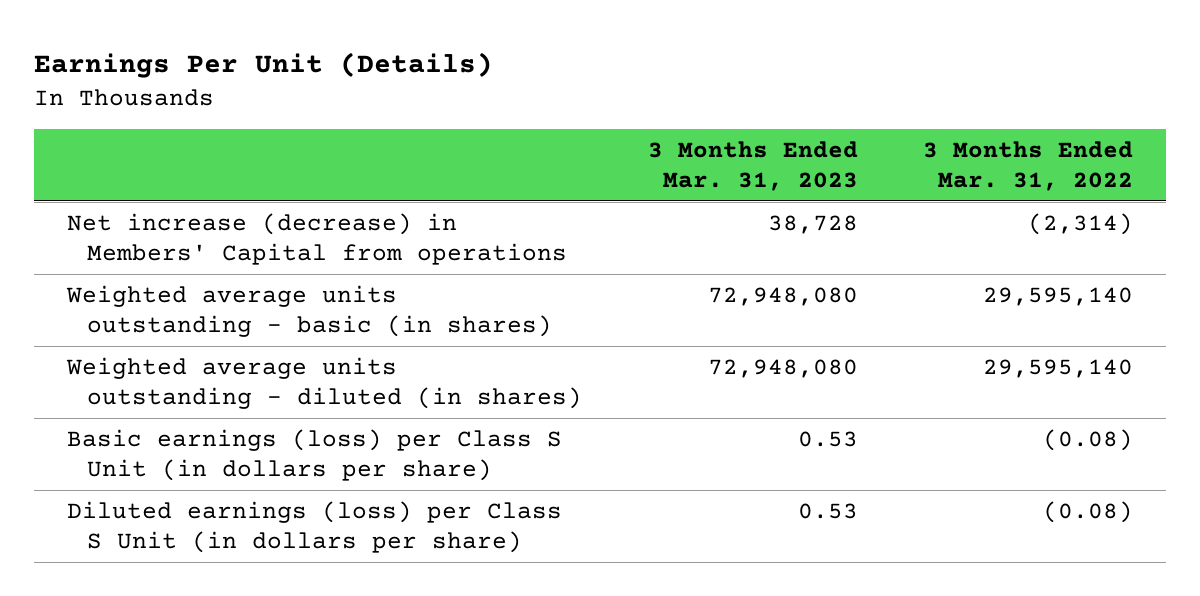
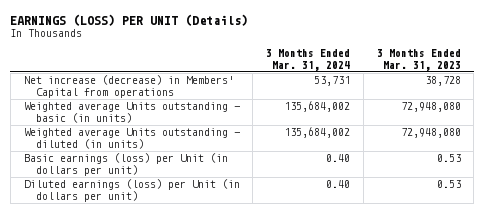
[34,52,494,79] Earnings Per Unit (Details) -> [10,13,249,26] EARNINGS (LOSS) PER UNIT (Details)
[923,140,1134,192] 3 Months Ended Mar. 31, 2022 -> none
none -> [266,49,351,71] 3 Months Ended Mar. 31, 2024
[66,284,552,338] Weighted average units outstanding - basic (in shares) -> [23,102,240,123] Weighted average Units outstanding - basic (in units)
[66,356,582,410] Weighted average units outstanding - diluted (in shares) -> [23,128,240,149] Weighted average Units outstanding - diluted (in units)
[67,428,563,482] Basic earnings (loss) per Class S Unit (in dollars per share) -> [23,153,228,176] Basic earnings (loss) per Unit (in dollars per unit)
[67,500,563,554] Diluted earnings (loss) per Class S Unit (in dollars per share) -> [23,179,240,202] Diluted earnings (loss) per Unit (in dollars per unit)

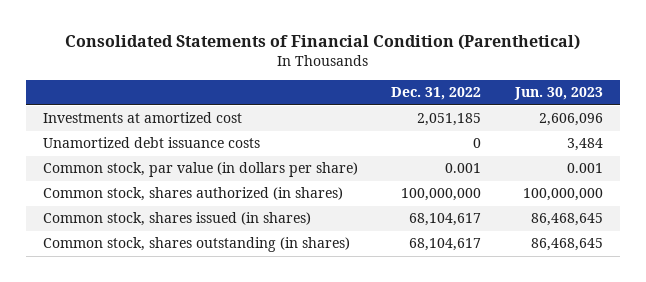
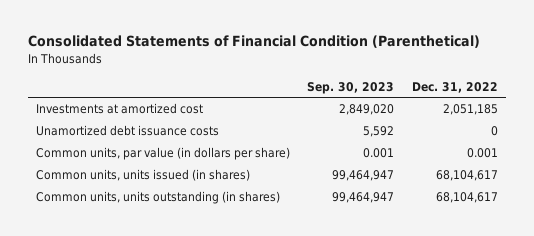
[514,87,604,101] Jun. 30, 2023 -> none
none -> [307,81,395,94] Sep. 30, 2023
[42,187,343,202] Common stock, shares authorized (in shares) -> none
[42,162,358,178] Common stock, par value (in dollars per share) -> [36,147,291,161] Common units, par value (in dollars per share)
[42,212,311,227] Common stock, shares issued (in shares) -> [36,169,251,182] Common units, units issued (in shares)
[42,237,350,253] Common stock, shares outstanding (in shares) -> [36,191,281,205] Common units, units outstanding (in shares)

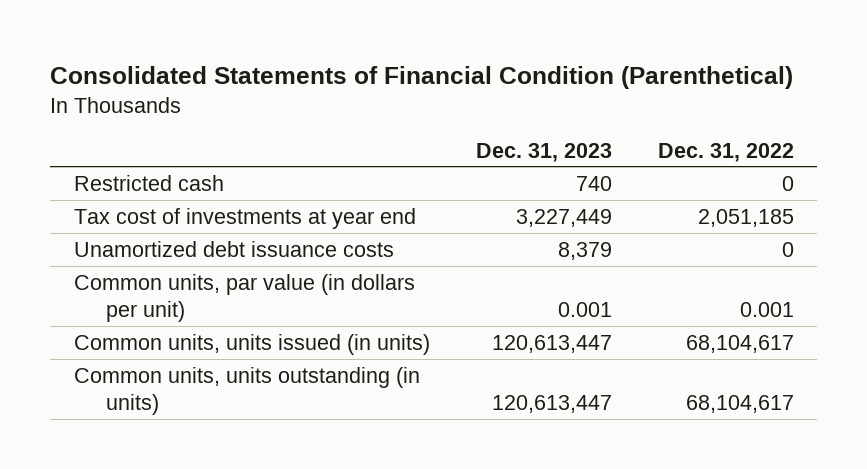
[307,81,395,94] Sep. 30, 2023 -> none
none -> [475,142,612,162] Dec. 31, 2023
none -> [73,174,224,191] Restricted cash
[36,103,204,115] Investments at amortized cost -> [73,207,416,229] Tax cost of investments at year end
[36,147,291,161] Common units, par value (in dollars per share) -> [73,273,415,322] Common units, par value (in dollars per unit)
[36,169,251,182] Common units, units issued (in shares) -> [73,333,430,355] Common units, units issued (in units)
[36,191,281,205] Common units, units outstanding (in shares) -> [73,366,420,415] Common units, units outstanding (in units)

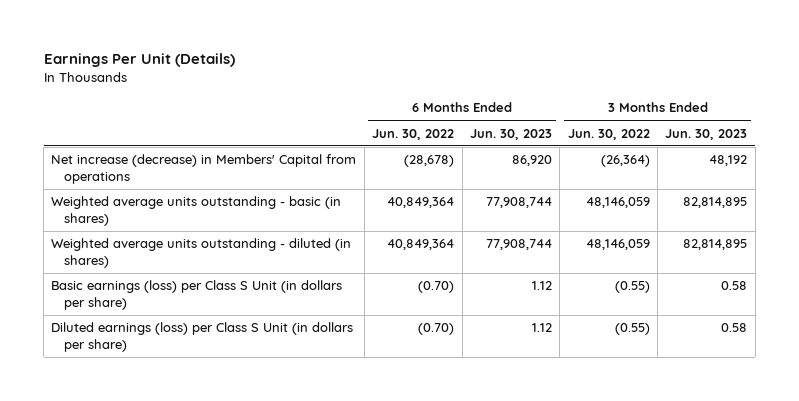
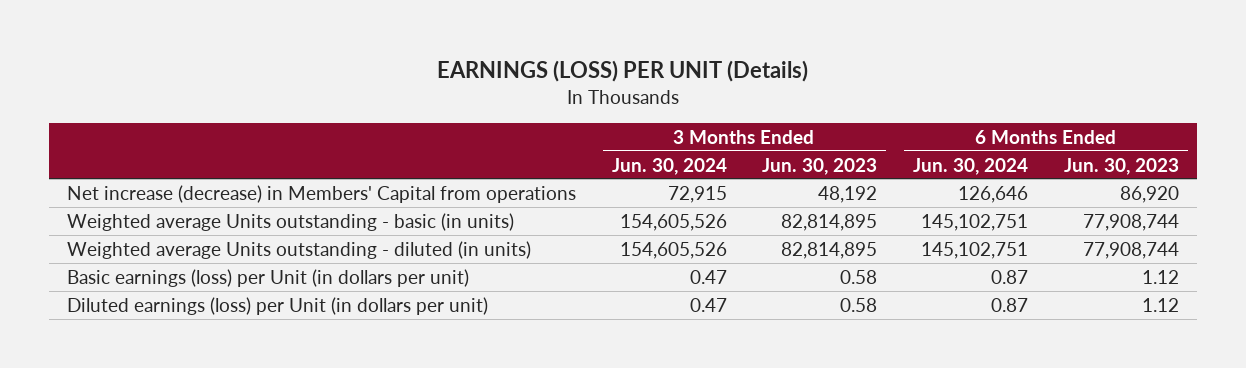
[43,53,235,68] Earnings Per Unit (Details) -> [436,60,808,83] EARNINGS (LOSS) PER UNIT (Details)
[372,128,455,140] Jun. 30, 2022 -> none
[567,128,650,140] Jun. 30, 2022 -> none
none -> [611,157,727,175] Jun. 30, 2024
none -> [913,157,1029,175] Jun. 30, 2024
[51,196,342,226] Weighted average units outstanding - basic (in shares) -> [66,212,514,231] Weighted average Units outstanding - basic (in units)
[51,238,352,268] Weighted average units outstanding - diluted (in shares) -> [66,240,531,259] Weighted average Units outstanding - diluted (in units)
[51,280,343,310] Basic earnings (loss) per Class S Unit (in dollars per share) -> [66,268,469,287] Basic earnings (loss) per Unit (in dollars per unit)
[51,322,354,352] Diluted earnings (loss) per Class S Unit (in dollars per share) -> [66,296,488,315] Diluted earnings (loss) per Unit (in dollars per unit)

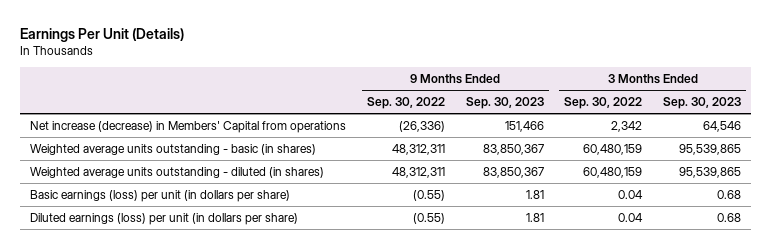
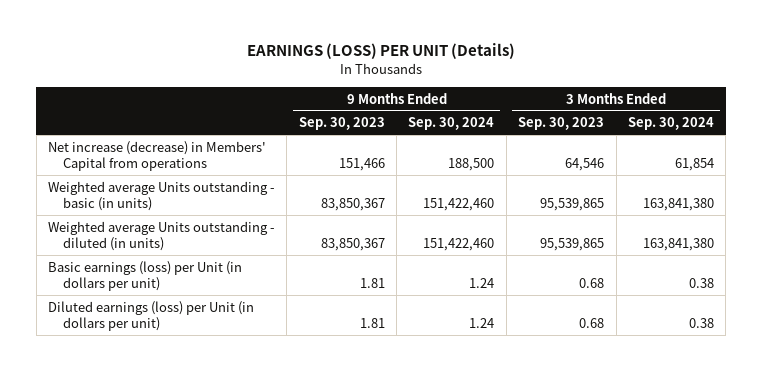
[19,27,184,42] Earnings Per Unit (Details) -> [246,43,515,60] EARNINGS (LOSS) PER UNIT (Details)
[366,97,445,110] Sep. 30, 2022 -> none
[564,97,643,110] Sep. 30, 2022 -> none
none -> [408,117,495,131] Sep. 30, 2024
none -> [627,117,714,131] Sep. 30, 2024
[30,144,317,156] Weighted average units outstanding - basic (in shares) -> [47,180,275,212] Weighted average Units outstanding - basic (in units)
[30,167,325,179] Weighted average units outstanding - diluted (in shares) -> [47,220,275,252] Weighted average Units outstanding - diluted (in units)
[30,190,291,203] Basic earnings (loss) per unit (in dollars per share) -> [47,260,242,292] Basic earnings (loss) per Unit (in dollars per unit)
[30,213,299,226] Diluted earnings (loss) per unit (in dollars per share) -> [47,300,254,332] Diluted earnings (loss) per Unit (in dollars per unit)

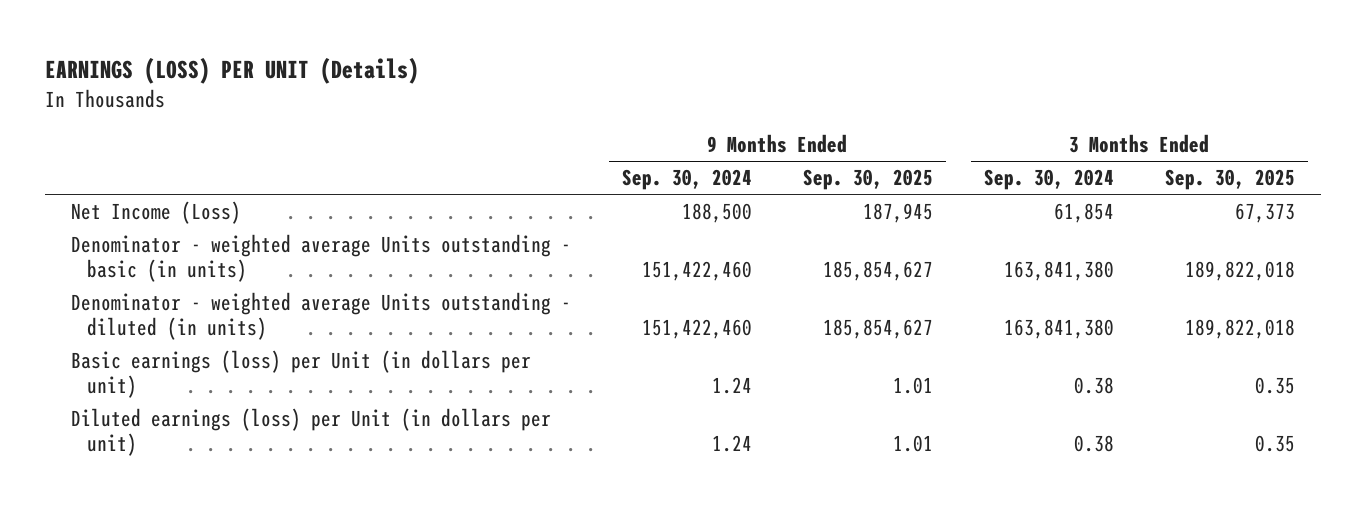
[298,117,385,131] Sep. 30, 2023 -> none
[518,117,605,131] Sep. 30, 2023 -> none
none -> [802,169,933,191] Sep. 30, 2025
none -> [1164,169,1295,191] Sep. 30, 2025
[47,140,266,172] Net increase (decrease) in Members' Capital from operations -> [70,201,241,225] Net Income (Loss)
[47,180,275,212] Weighted average Units outstanding - basic (in units) -> [70,234,571,283] Denominator - weighted average Units outstanding - basic (in units)
[47,220,275,252] Weighted average Units outstanding - diluted (in units) -> [70,292,571,341] Denominator - weighted average Units outstanding - diluted (in units)

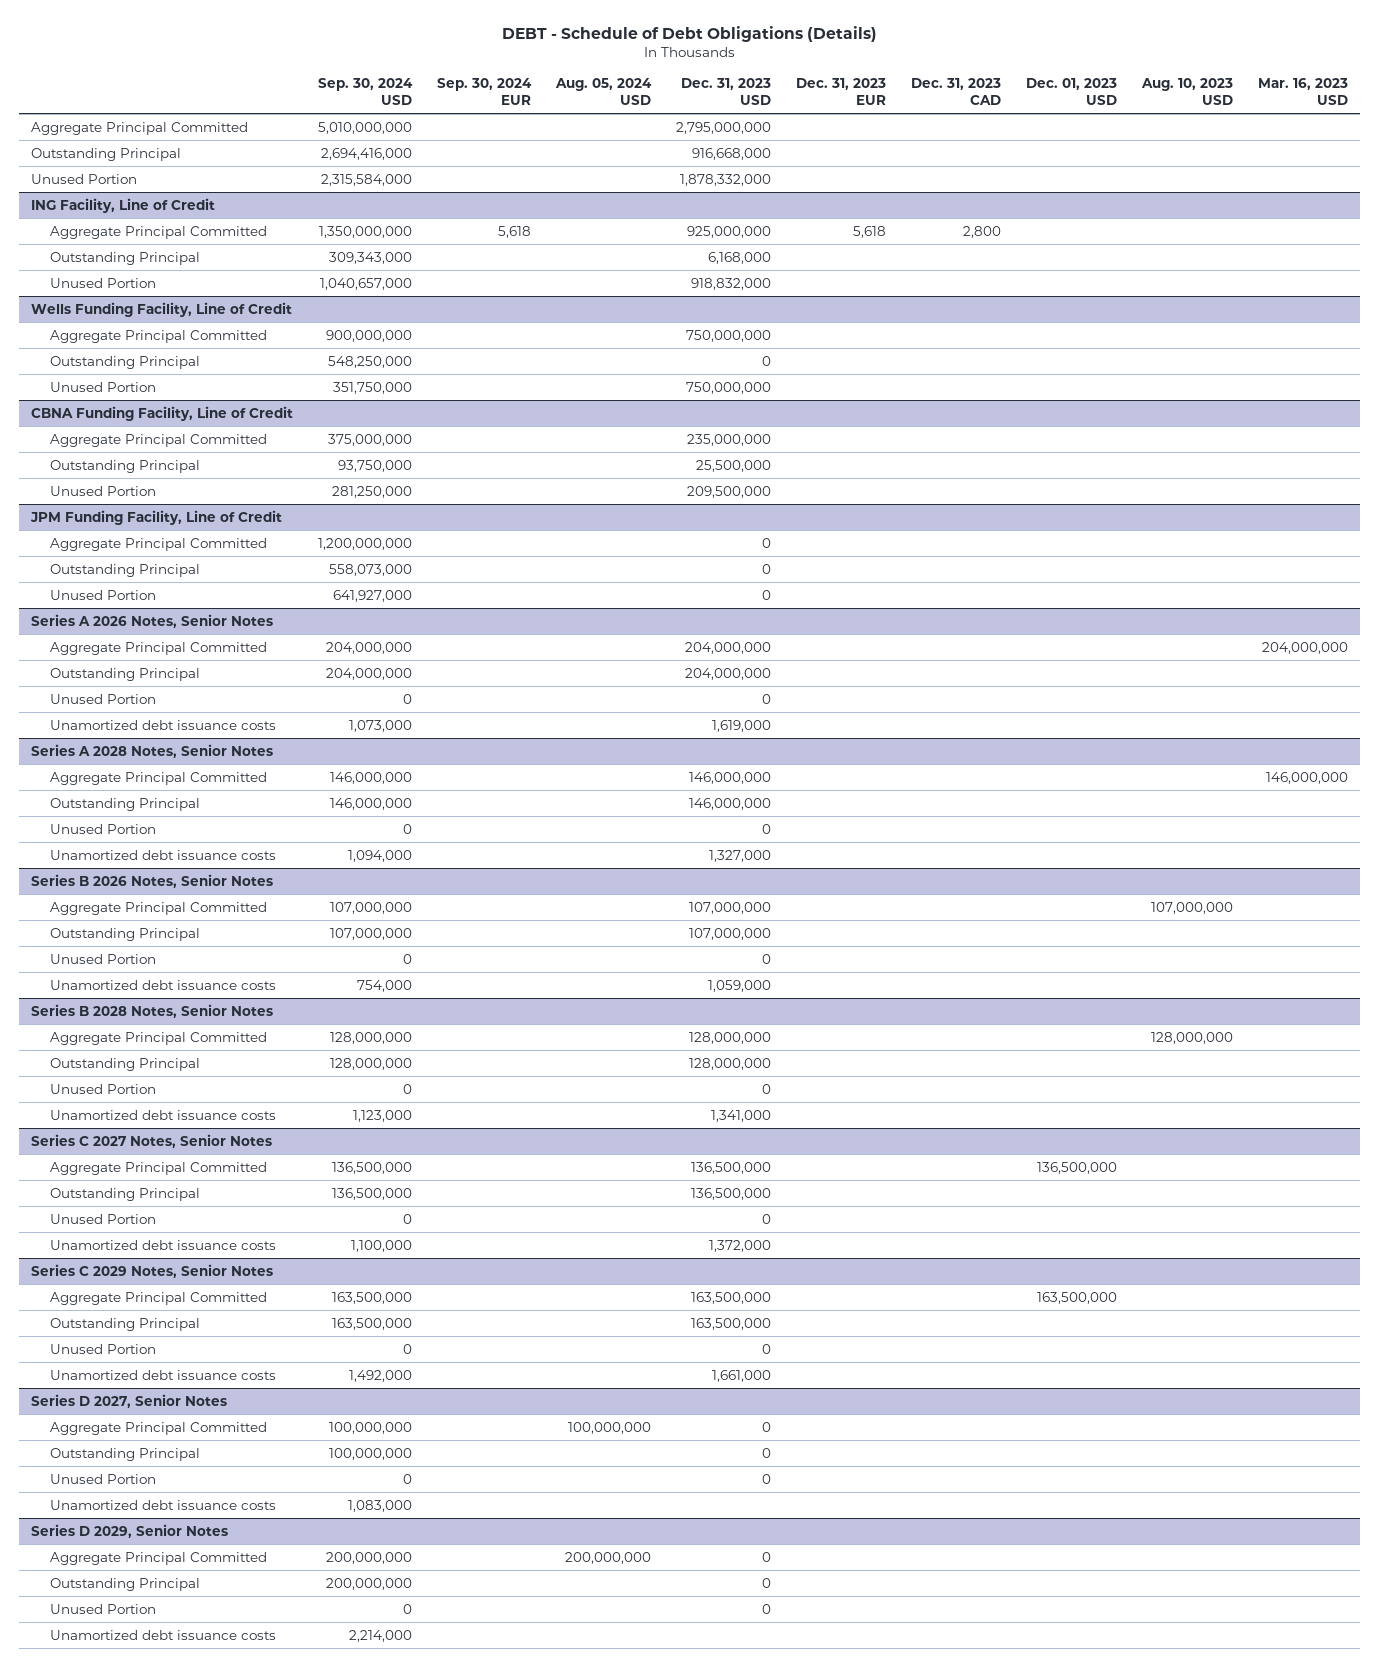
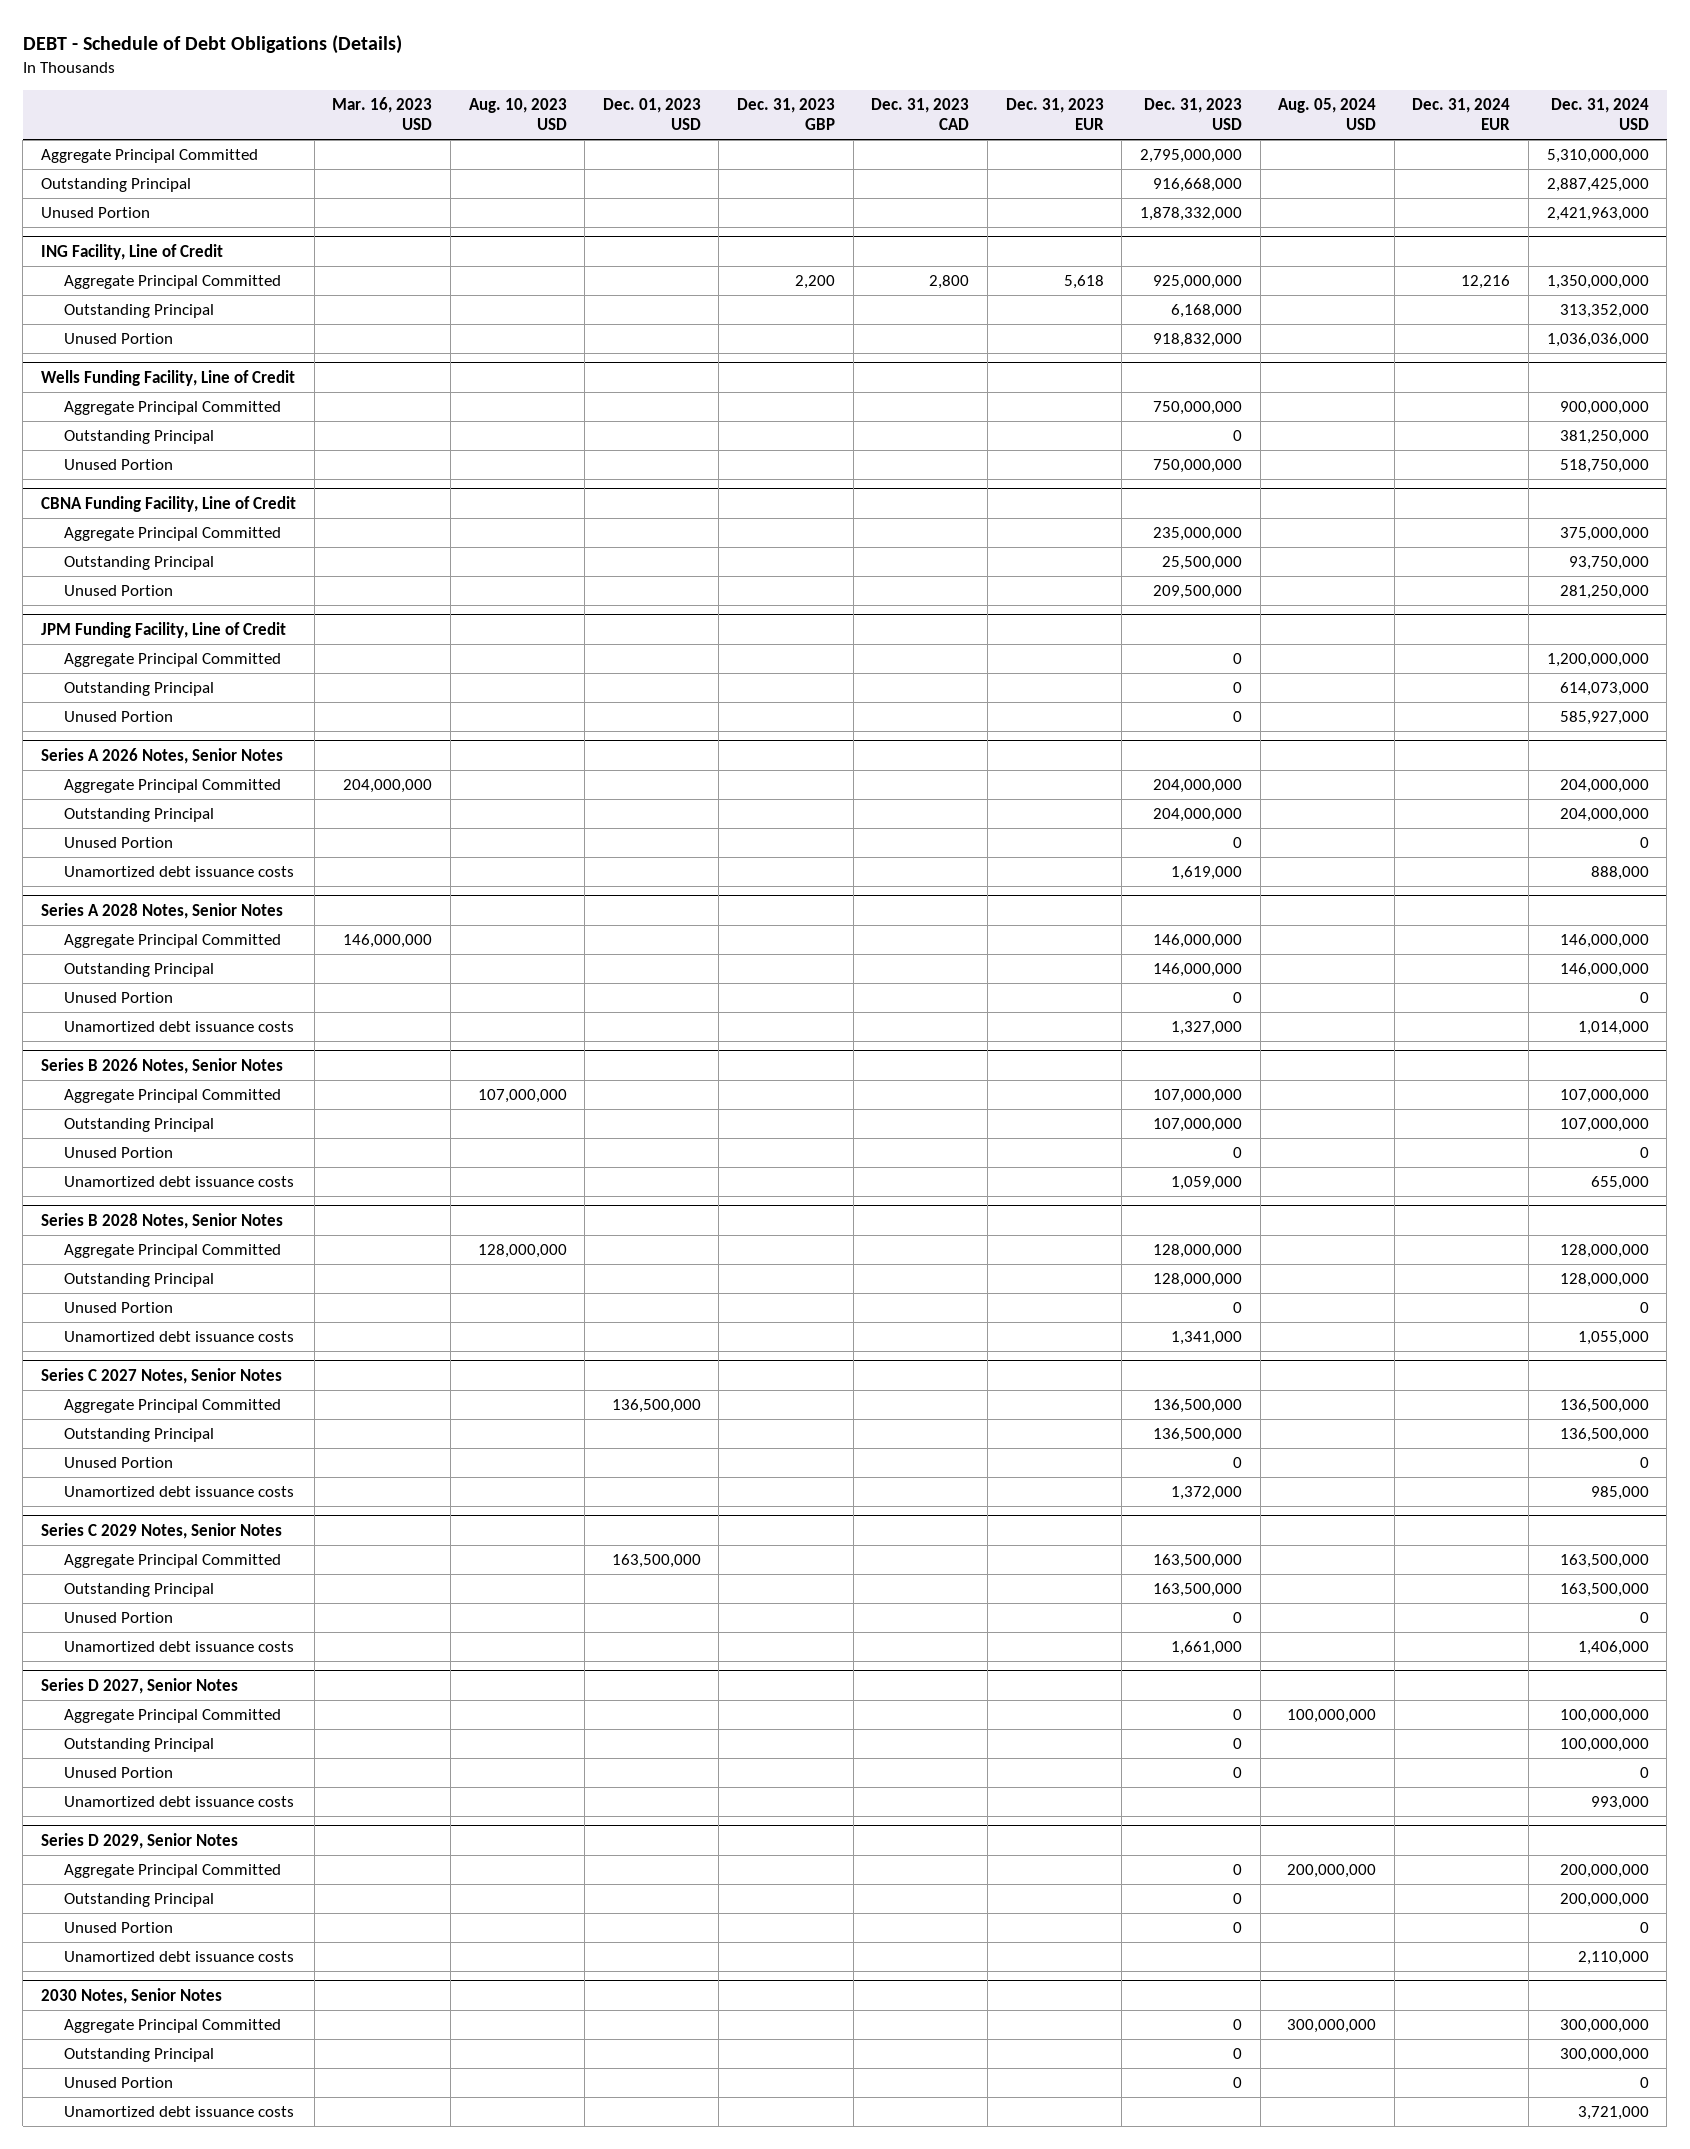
[318,78,414,105] Sep. 30, 2024 USD -> none
[437,78,533,105] Sep. 30, 2024 EUR -> none
none -> [737,98,836,131] Dec. 31, 2023 GBP
none -> [1412,98,1511,131] Dec. 31, 2024 EUR
none -> [1550,98,1649,131] Dec. 31, 2024 USD
none -> [41,1988,223,2005] 2030 Notes, Senior Notes
none -> [63,2019,281,2034] Aggregate Principal Committed
none -> [63,2048,214,2063] Outstanding Principal
none -> [63,2077,173,2089] Unused Portion
none -> [63,2106,294,2118] Unamortized debt issuance costs

